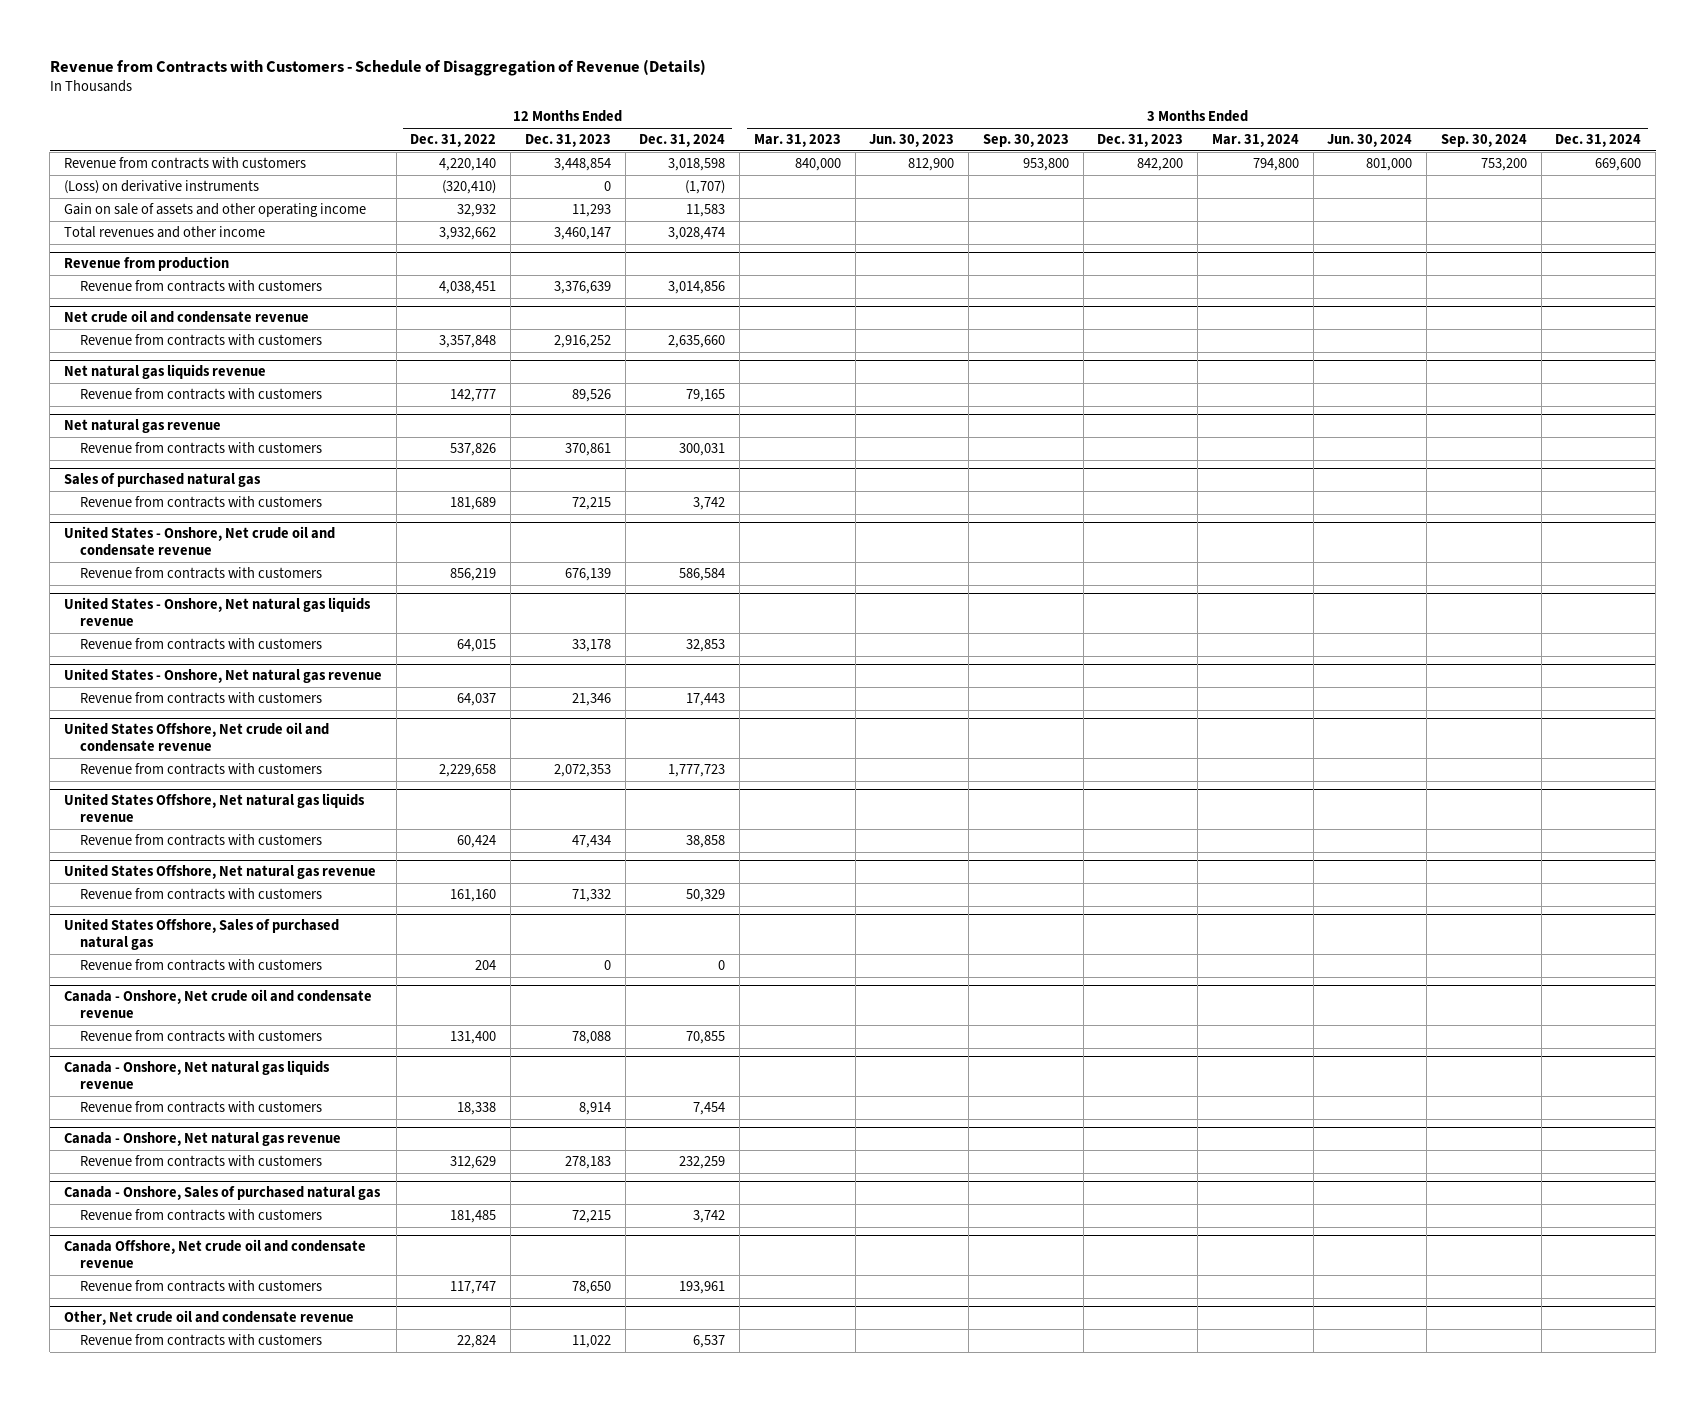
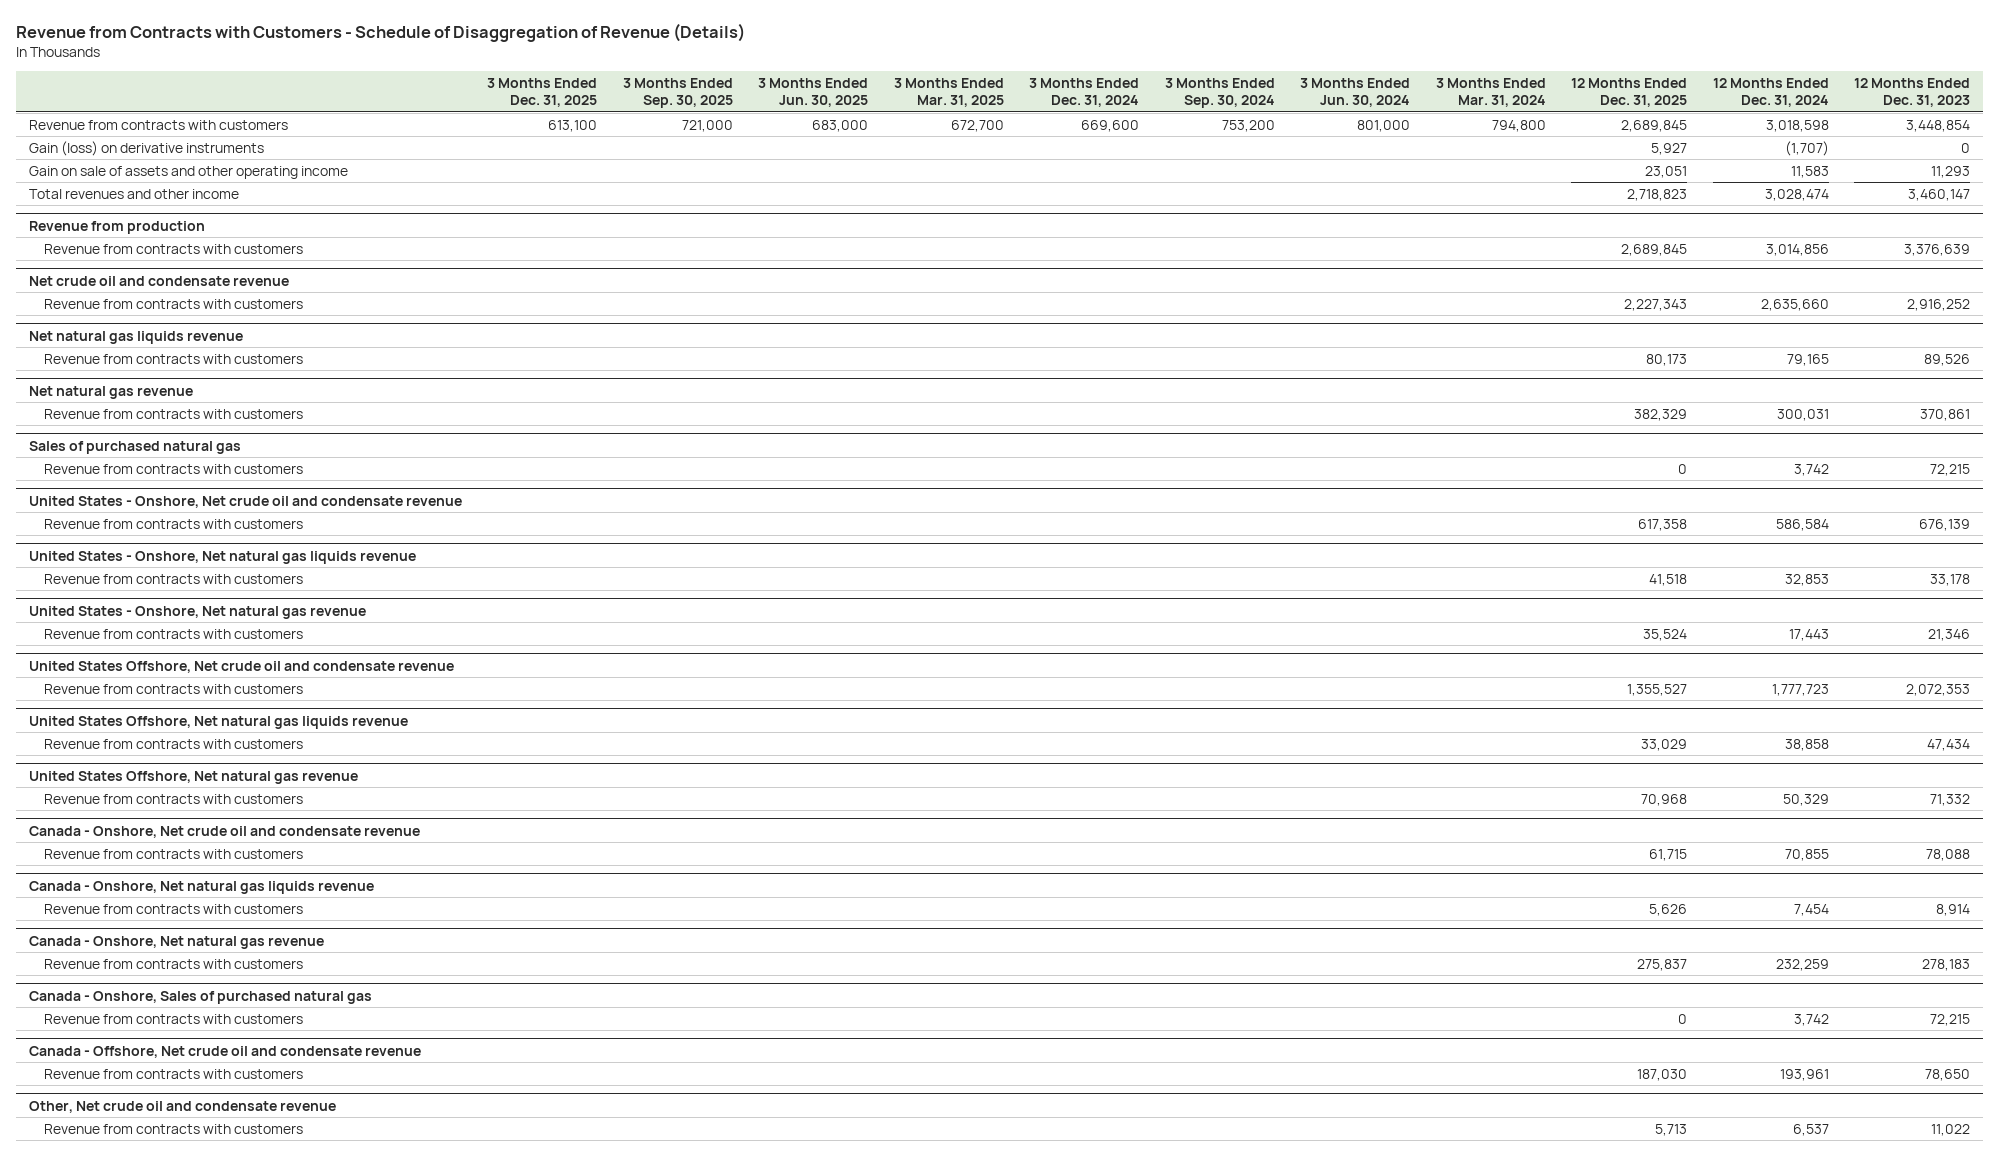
[410,134,497,148] Dec. 31, 2022 -> none
[753,134,841,148] Mar. 31, 2023 -> none
[869,134,955,148] Jun. 30, 2023 -> none
[982,134,1069,148] Sep. 30, 2023 -> none
[1097,134,1184,148] Dec. 31, 2023 -> none
none -> [487,77,598,108] 3 Months Ended Dec. 31, 2025
none -> [622,77,733,109] 3 Months Ended Sep. 30, 2025
none -> [758,77,869,108] 3 Months Ended Jun. 30, 2025
none -> [893,77,1004,108] 3 Months Ended Mar. 31, 2025
none -> [1571,77,1688,108] 12 Months Ended Dec. 31, 2025
[63,180,259,195] (Loss) on derivative instruments -> [28,140,264,156] Gain (loss) on derivative instruments
[63,918,339,951] United States Offshore, Sales of purchased natural gas -> none
[80,959,323,972] Revenue from contracts with customers -> none
[63,1239,366,1269] Canada Offshore, Net crude oil and condensate revenue -> [28,1045,421,1058] Canada - Offshore, Net crude oil and condensate revenue

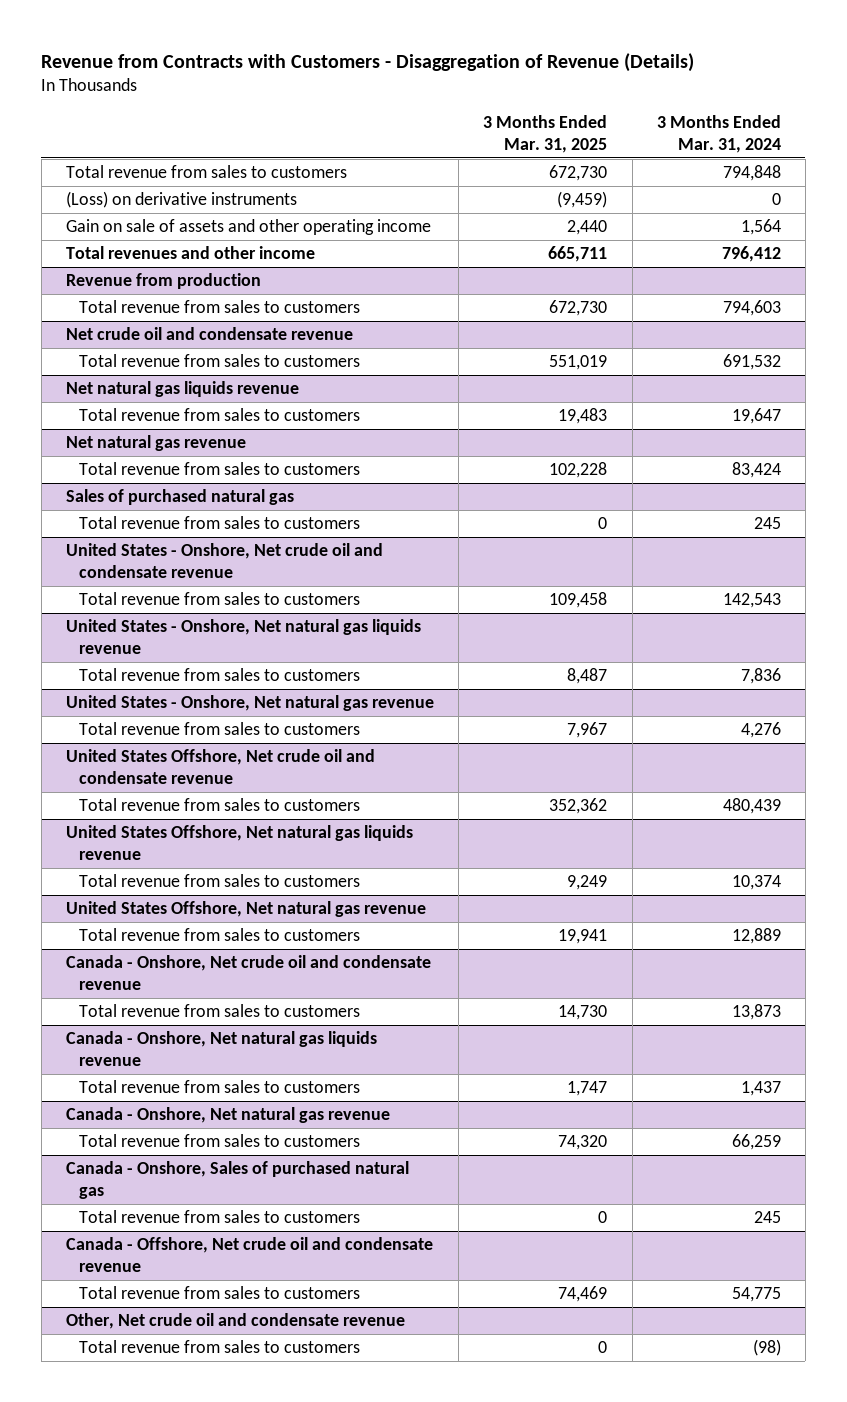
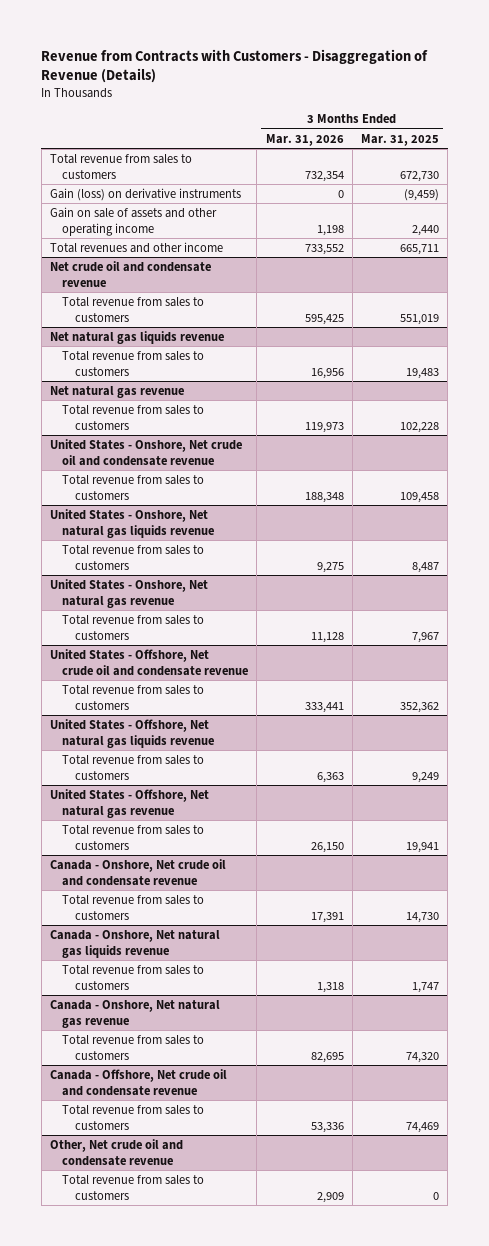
[656,114,781,153] 3 Months Ended Mar. 31, 2024 -> none
none -> [265,133,344,146] Mar. 31, 2026
[66,191,298,209] (Loss) on derivative instruments -> [50,187,242,201] Gain (loss) on derivative instruments
[66,273,262,290] Revenue from production -> none
[79,300,361,314] Total revenue from sales to customers -> none
[66,489,295,506] Sales of purchased natural gas -> none
[79,516,361,530] Total revenue from sales to customers -> none
[66,749,376,785] United States Offshore, Net crude oil and condensate revenue -> [50,648,249,676] United States - Offshore, Net crude oil and condensate revenue
[66,825,414,861] United States Offshore, Net natural gas liquids revenue -> [50,718,215,748] United States - Offshore, Net natural gas liquids revenue
[66,901,427,918] United States Offshore, Net natural gas revenue -> [50,788,210,818] United States - Offshore, Net natural gas revenue
[66,1161,410,1200] Canada - Onshore, Sales of purchased natural gas -> none
[79,1210,361,1224] Total revenue from sales to customers -> none

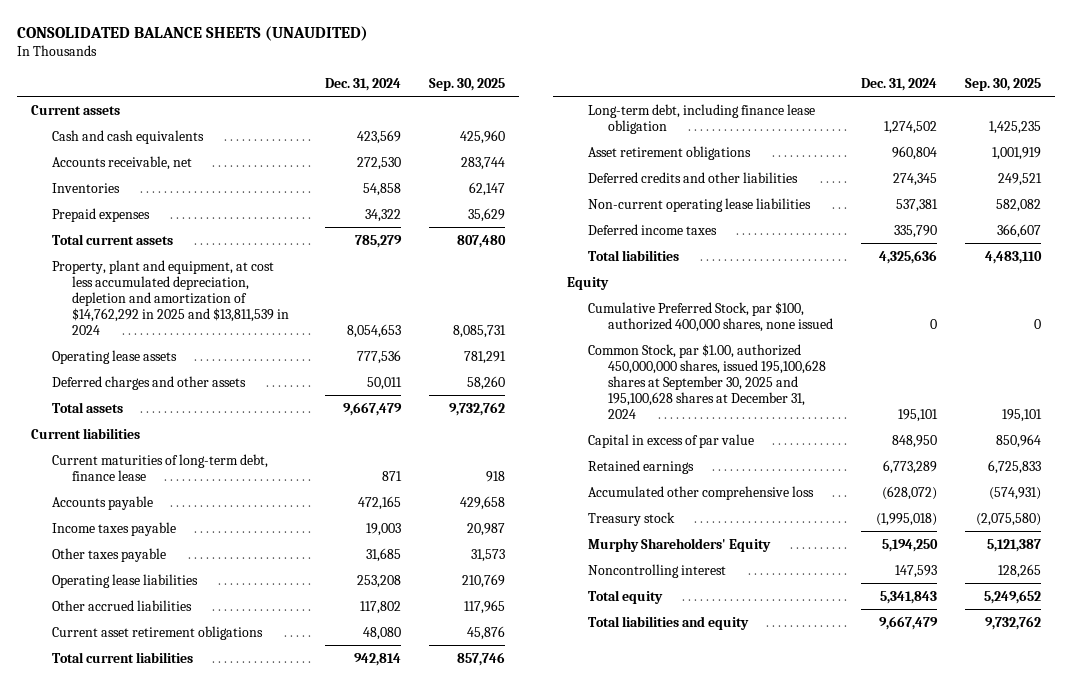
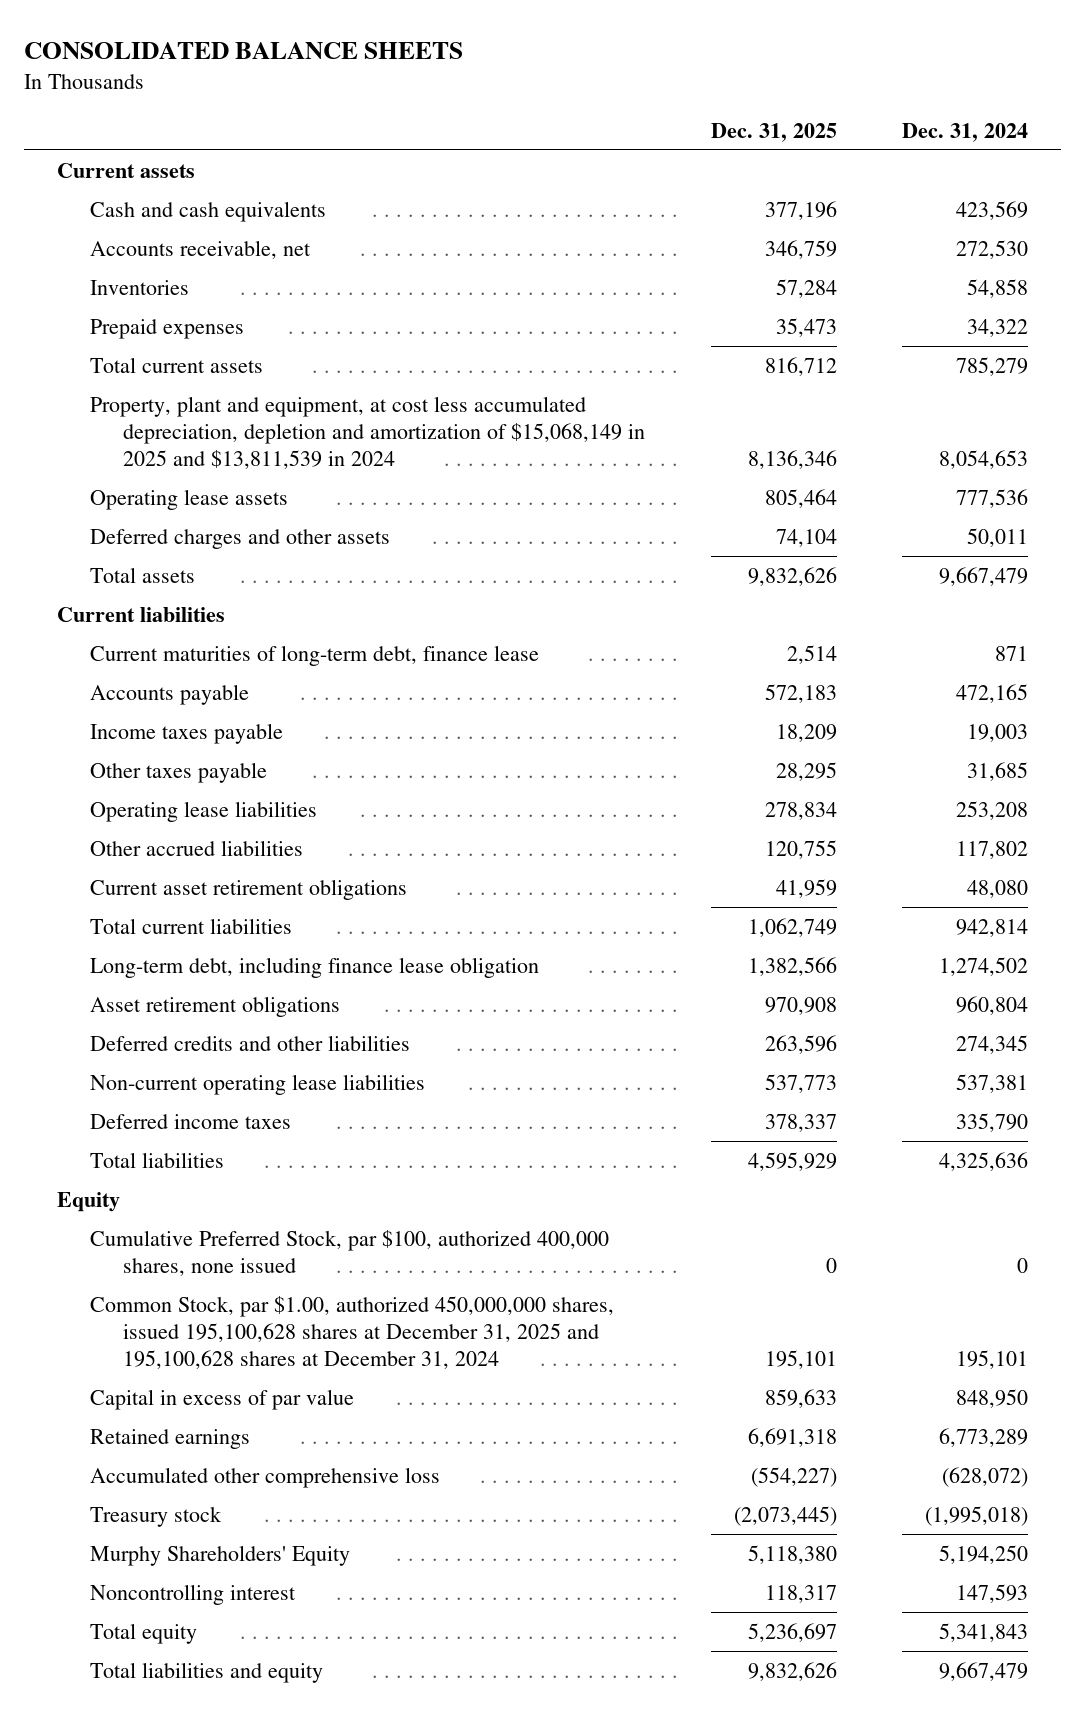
[16,26,368,42] CONSOLIDATED BALANCE SHEETS (UNAUDITED) -> [24,41,464,59] CONSOLIDATED BALANCE SHEETS
[428,77,505,91] Sep. 30, 2025 -> none
none -> [710,122,837,142] Dec. 31, 2025
[51,259,290,335] Property, plant and equipment, at cost less accumulated depreciation, depletion and amortization of $14,762,292 in 2025 and $13,811,539 in 2024 -> [90,395,645,470] Property, plant and equipment, at cost less accumulated depreciation, depletion and amortization of $15,068,149 in 2025 and $13,811,539 in 2024
[587,343,827,419] Common Stock, par $1.00, authorized 450,000,000 shares, issued 195,100,628 shares at September 30, 2025 and 195,100,628 shares at December 31, 2024 -> [90,1295,615,1370] Common Stock, par $1.00, authorized 450,000,000 shares, issued 195,100,628 shares at December 31, 2025 and 195,100,628 shares at December 31, 2024

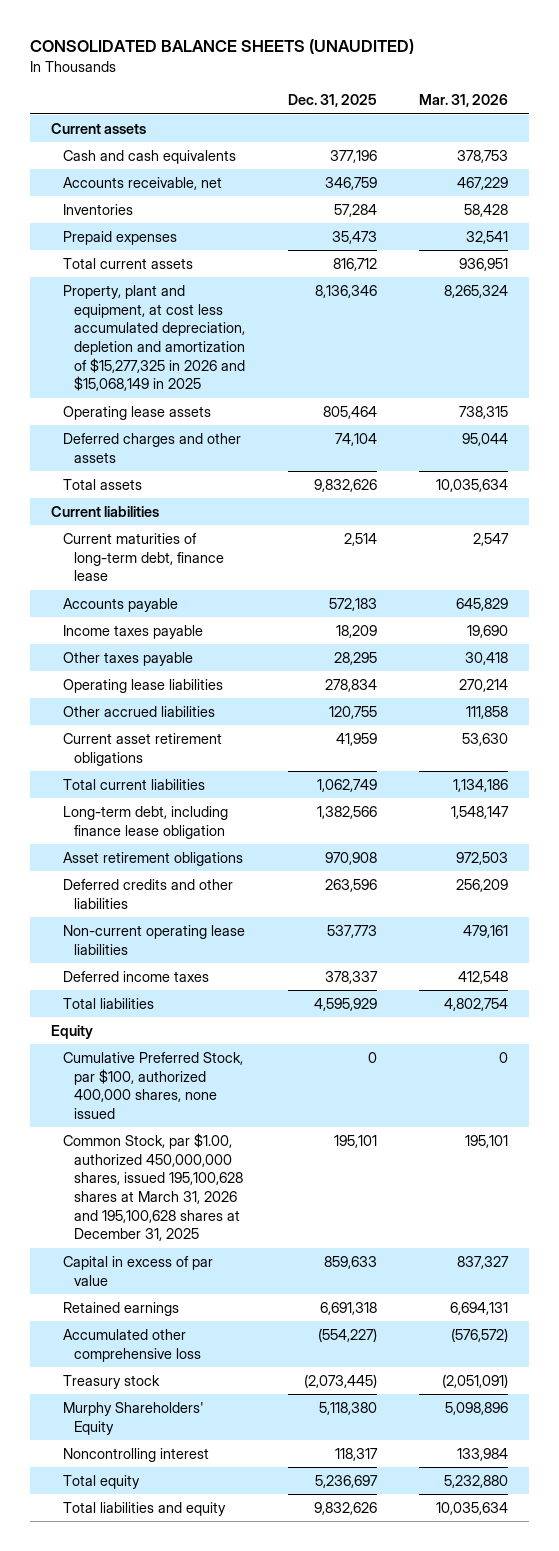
[24,41,464,59] CONSOLIDATED BALANCE SHEETS -> [30,39,415,55] CONSOLIDATED BALANCE SHEETS (UNAUDITED)
[902,122,1029,142] Dec. 31, 2024 -> none
none -> [419,94,509,108] Mar. 31, 2026
[90,395,645,470] Property, plant and equipment, at cost less accumulated depreciation, depletion and amortization of $15,068,149 in 2025 and $13,811,539 in 2024 -> [62,284,246,392] Property, plant and equipment, at cost less accumulated depreciation, depletion and amortization of $15,277,325 in 2026 and $15,068,149 in 2025
[90,1295,615,1370] Common Stock, par $1.00, authorized 450,000,000 shares, issued 195,100,628 shares at December 31, 2025 and 195,100,628 shares at December 31, 2024 -> [62,1132,244,1242] Common Stock, par $1.00, authorized 450,000,000 shares, issued 195,100,628 shares at March 31, 2026 and 195,100,628 shares at December 31, 2025

